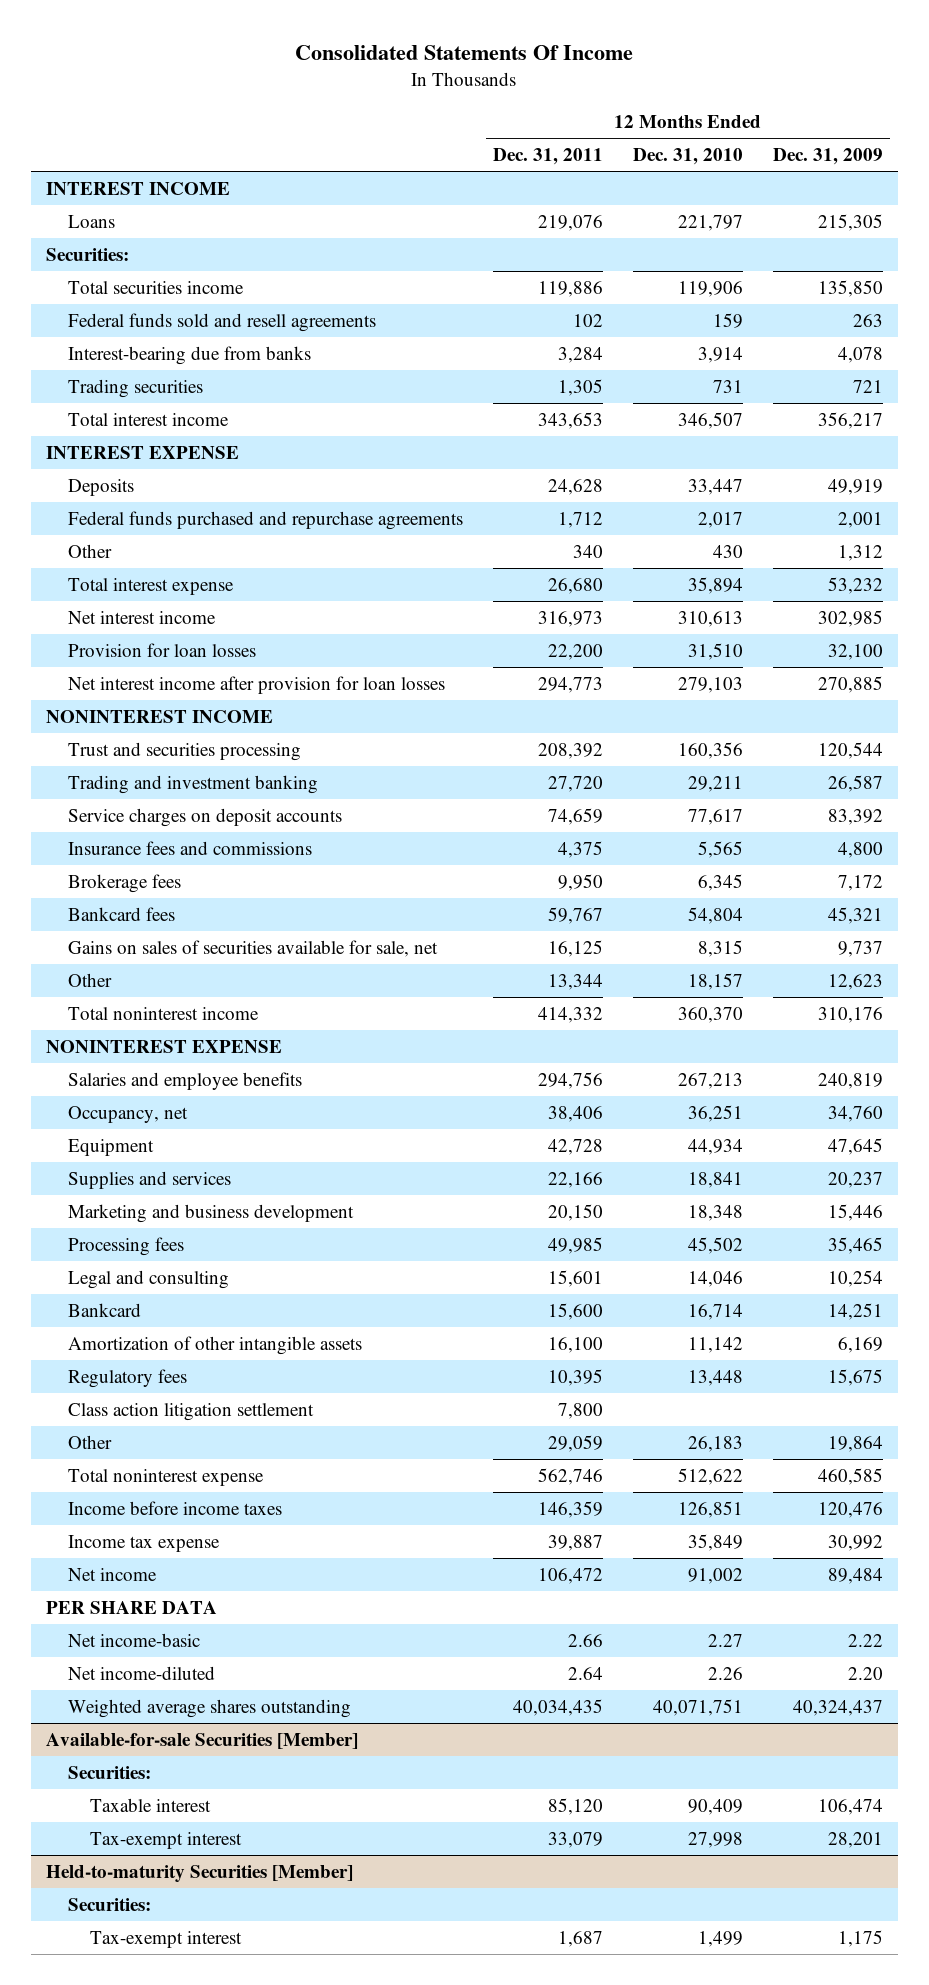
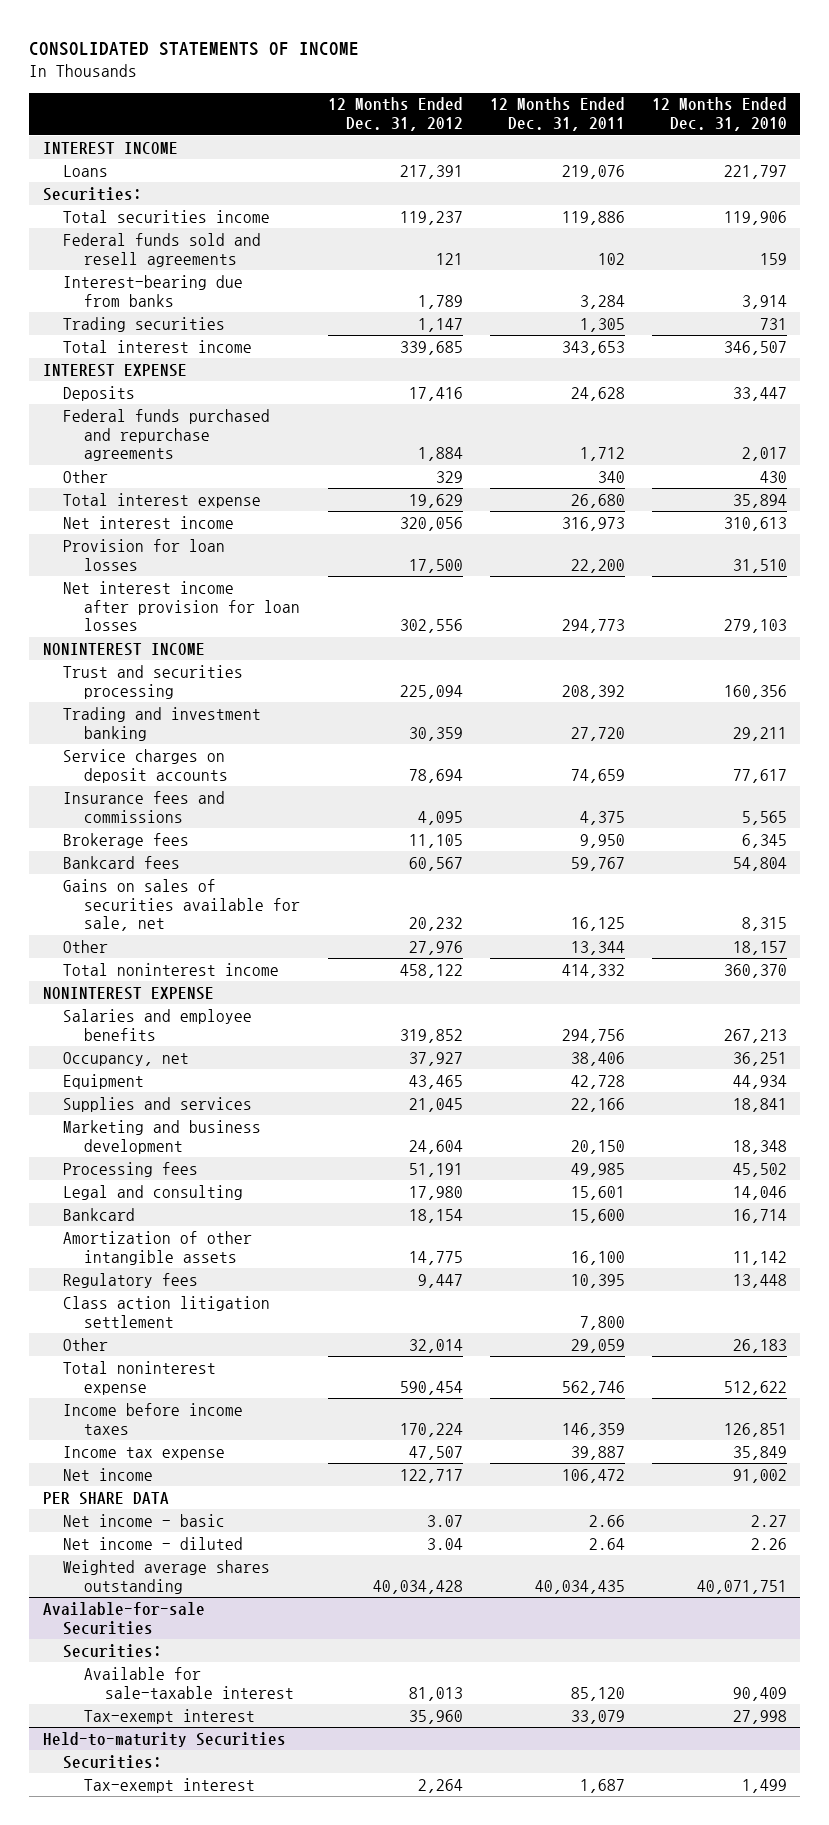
[295,45,634,61] Consolidated Statements Of Income -> [28,42,359,57] CONSOLIDATED STATEMENTS OF INCOME
[772,148,883,166] Dec. 31, 2009 -> none
none -> [327,97,463,132] 12 Months Ended Dec. 31, 2012
[68,1632,201,1647] Net income-basic -> [63,1513,226,1527] Net income - basic
[68,1665,216,1680] Net income-diluted -> [63,1536,244,1550] Net income - diluted
[45,1732,358,1749] Available-for-sale Securities [Member] -> [42,1601,205,1635] Available-for-sale Securities
[90,1797,212,1812] Taxable interest -> [84,1666,295,1699] Available for sale-taxable interest
[45,1864,353,1882] Held-to-maturity Securities [Member] -> [42,1731,286,1747] Held-to-maturity Securities

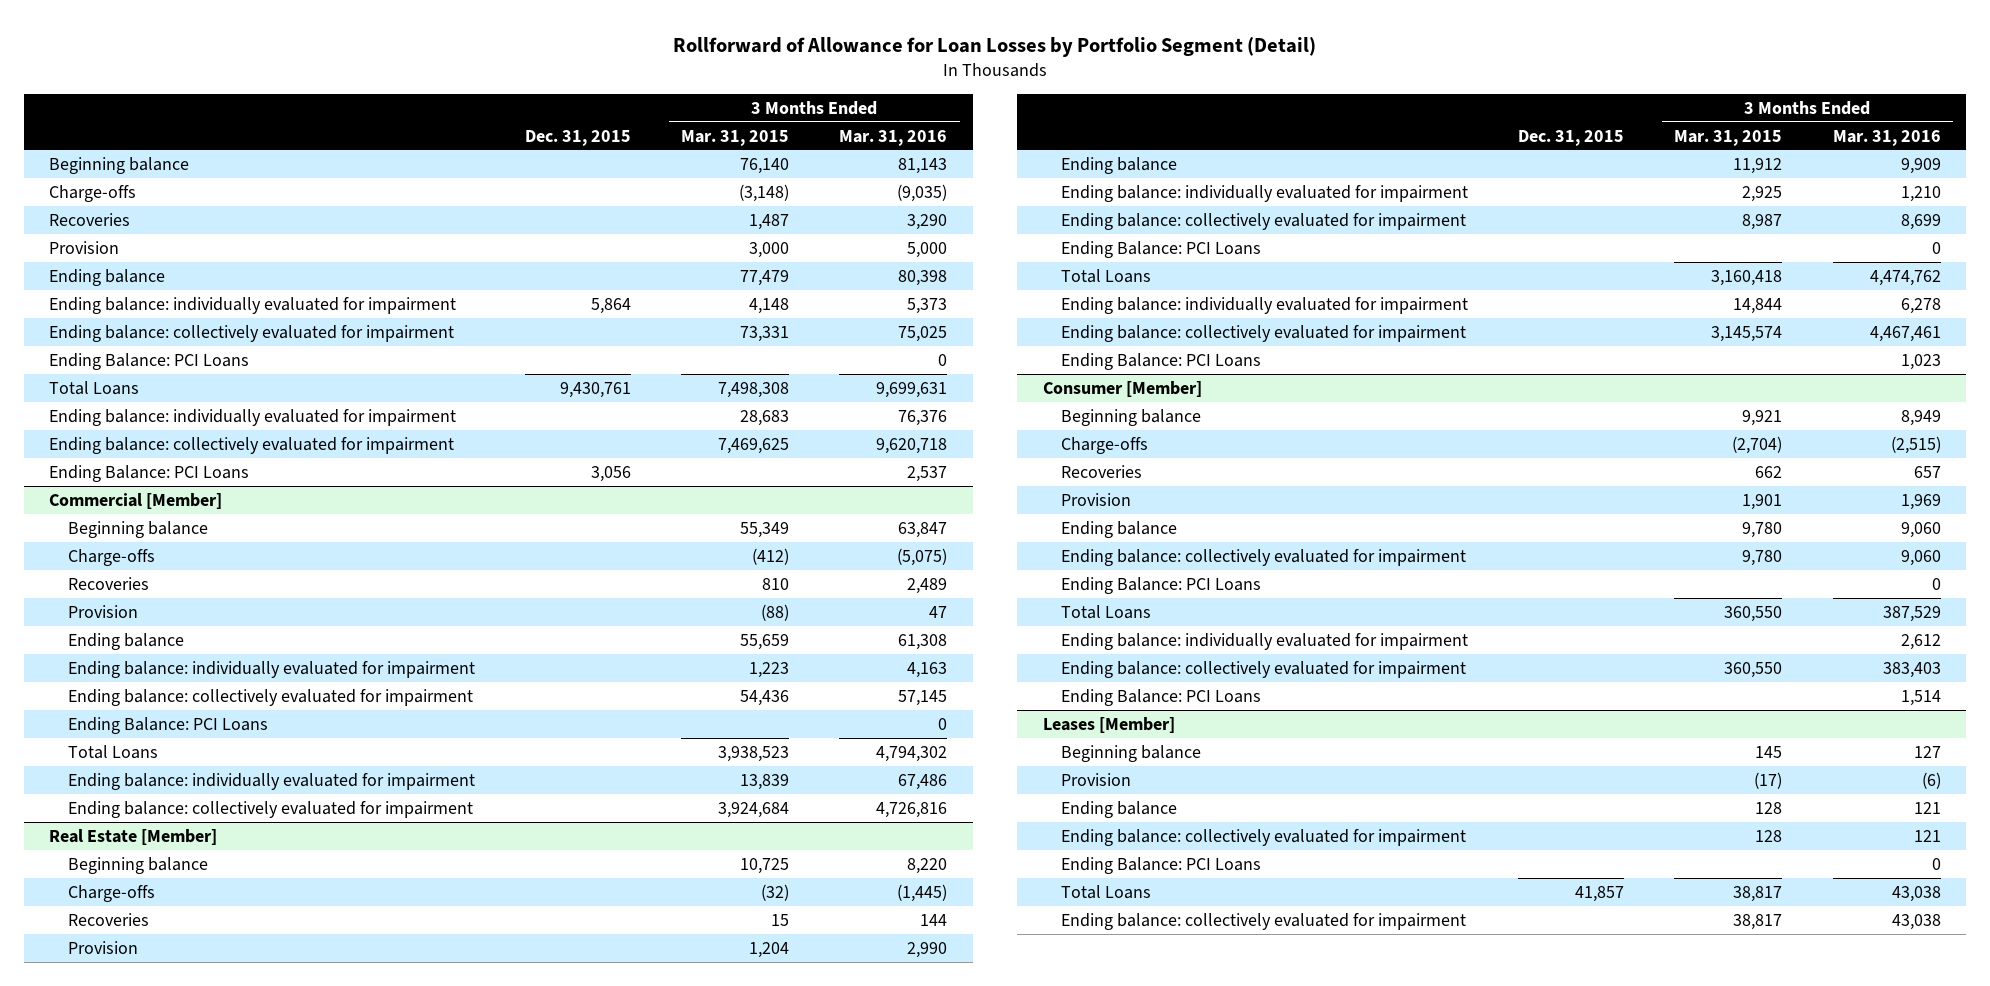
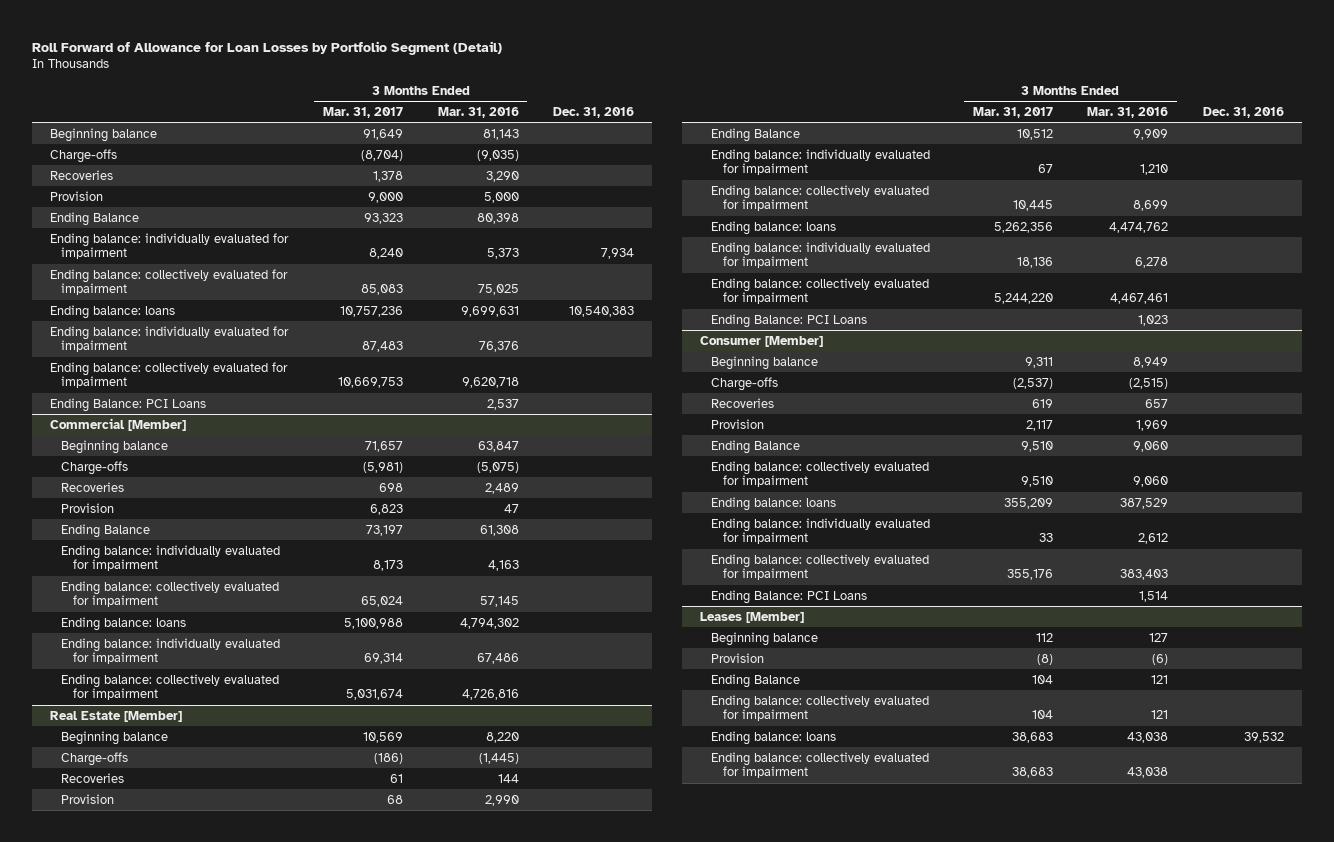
[673,37,1317,58] Rollforward of Allowance for Loan Losses by Portfolio Segment (Detail) -> [32,40,503,55] Roll Forward of Allowance for Loan Losses by Portfolio Segment (Detail)
[524,129,631,146] Dec. 31, 2015 -> none
[681,129,790,146] Mar. 31, 2015 -> none
none -> [322,107,403,119] Mar. 31, 2017
none -> [553,107,635,119] Dec. 31, 2016
[49,268,166,286] Ending balance -> [49,211,139,226] Ending Balance
[49,352,250,370] Ending Balance: PCI Loans -> none
[49,380,140,395] Total Loans -> [49,304,175,319] Ending balance: loans
[67,632,184,650] Ending balance -> [61,523,151,538] Ending Balance
[67,716,268,734] Ending Balance: PCI Loans -> none
[67,744,158,759] Total Loans -> [61,616,187,631] Ending balance: loans
[1060,156,1177,174] Ending balance -> [711,127,801,142] Ending Balance
[1060,240,1261,258] Ending Balance: PCI Loans -> none
[1060,268,1151,283] Total Loans -> [711,220,837,235] Ending balance: loans
[1060,520,1177,538] Ending balance -> [711,439,801,454] Ending Balance
[1060,576,1261,594] Ending Balance: PCI Loans -> none
[1060,604,1151,619] Total Loans -> [711,496,837,511] Ending balance: loans
[1060,800,1177,818] Ending balance -> [711,673,801,688] Ending Balance
[1060,856,1261,874] Ending Balance: PCI Loans -> none
[1060,884,1151,899] Total Loans -> [711,730,837,745] Ending balance: loans

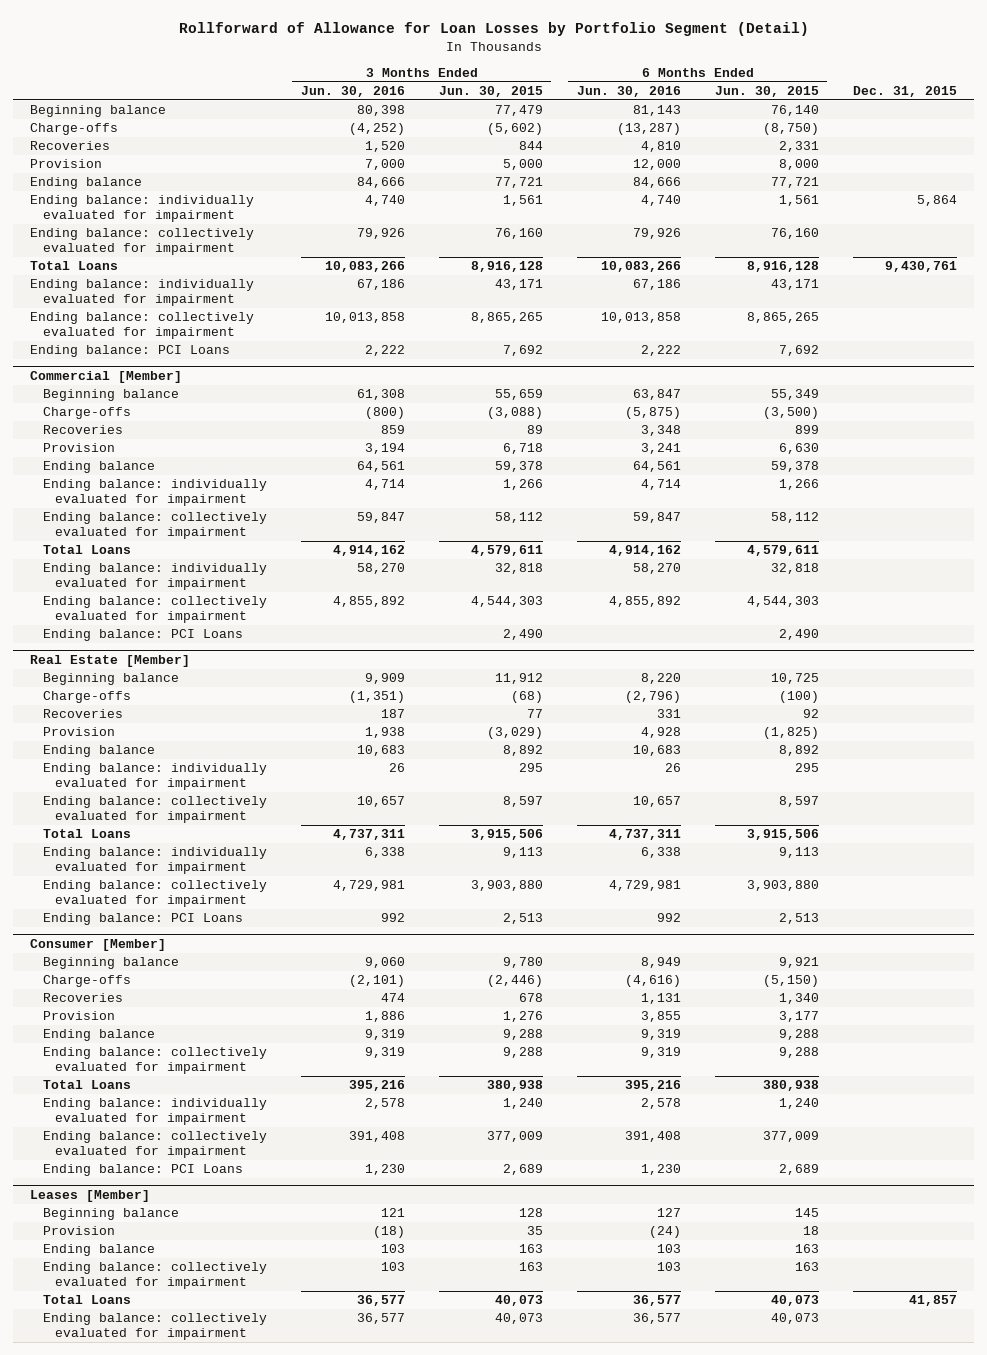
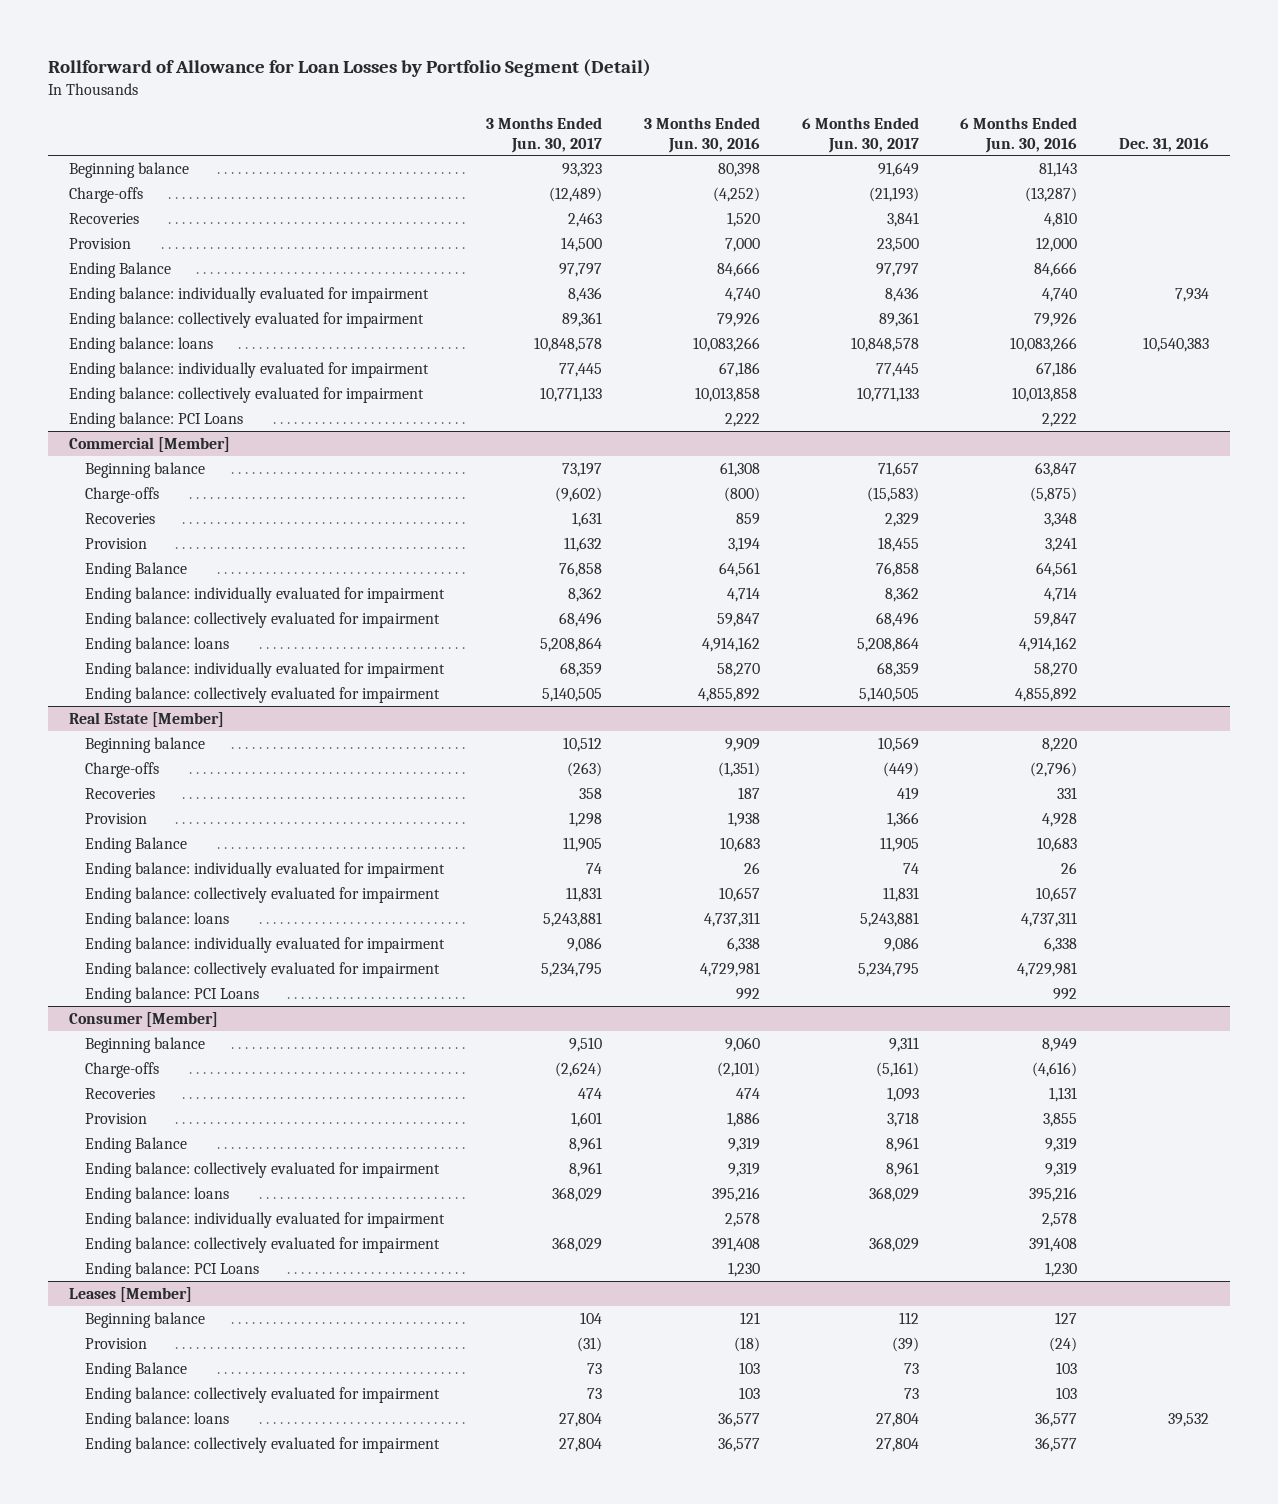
[438,86,543,98] Jun. 30, 2015 -> none
[714,86,819,98] Jun. 30, 2015 -> none
[852,86,957,98] Dec. 31, 2015 -> none
none -> [485,116,602,153] 3 Months Ended Jun. 30, 2017
none -> [801,116,919,153] 6 Months Ended Jun. 30, 2017
none -> [1119,137,1210,152] Dec. 31, 2016
[30,177,143,190] Ending balance -> [68,261,171,278] Ending Balance
[30,261,119,271] Total Loans -> [68,336,213,353] Ending balance: loans
[42,461,155,474] Ending balance -> [85,561,188,578] Ending Balance
[42,545,131,555] Total Loans -> [85,636,230,653] Ending balance: loans
[42,629,243,642] Ending balance: PCI Loans -> none
[42,745,155,758] Ending balance -> [85,836,188,853] Ending Balance
[42,829,131,839] Total Loans -> [85,911,230,928] Ending balance: loans
[42,1029,155,1042] Ending balance -> [85,1136,188,1153] Ending Balance
[42,1080,131,1090] Total Loans -> [85,1186,230,1203] Ending balance: loans
[42,1244,155,1257] Ending balance -> [85,1361,188,1378] Ending Balance
[42,1295,131,1305] Total Loans -> [85,1411,230,1428] Ending balance: loans

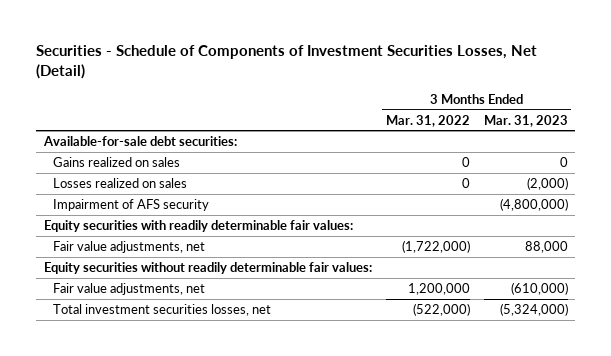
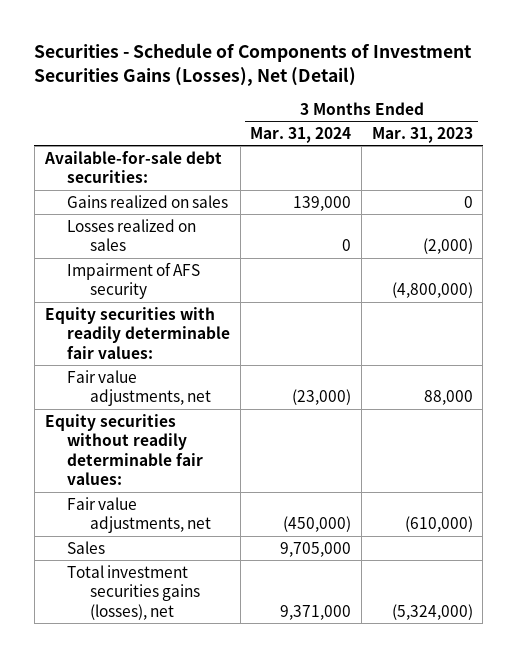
[36,45,538,80] Securities - Schedule of Components of Investment Securities Losses, Net (Detail) -> [34,43,473,86] Securities - Schedule of Components of Investment Securities Gains (Losses), Net (Detail)
[385,114,470,127] Mar. 31, 2022 -> none
none -> [250,126,352,143] Mar. 31, 2024
none -> [67,540,106,554] Sales
[52,303,271,316] Total investment securities losses, net -> [67,564,200,620] Total investment securities gains (losses), net

